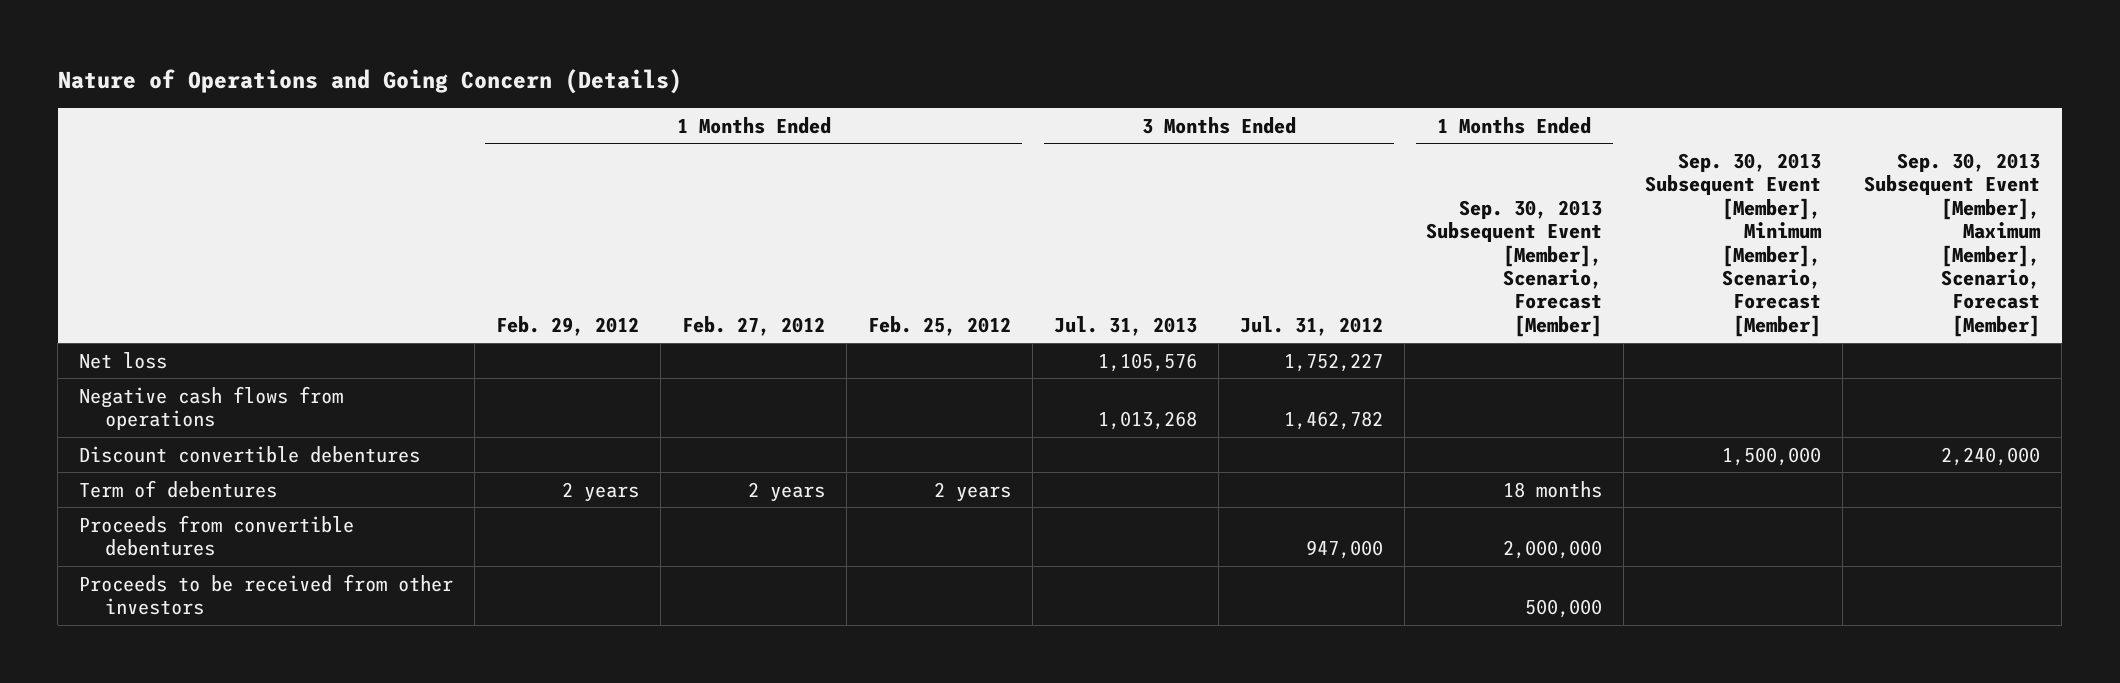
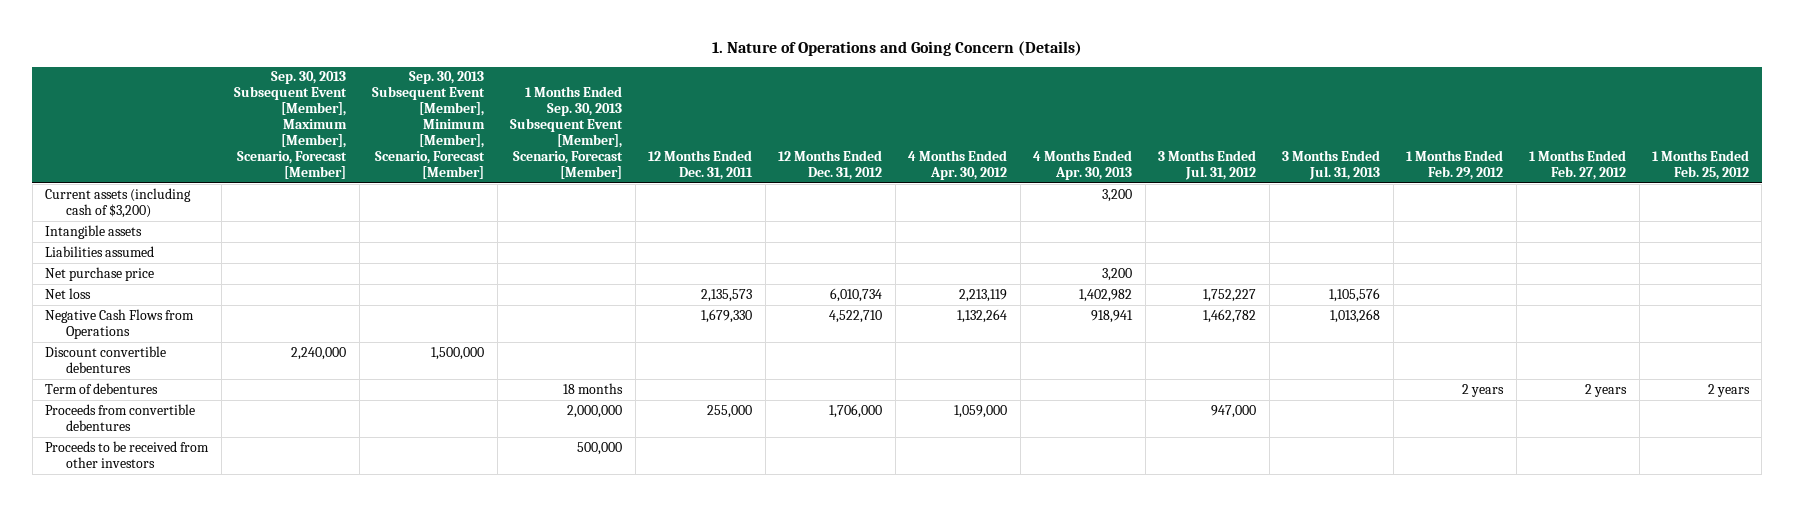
[57,69,682,95] Nature of Operations and Going Concern (Details) -> [712,41,1083,57] 1. Nature of Operations and Going Concern (Details)
none -> [648,150,754,180] 12 Months Ended Dec. 31, 2011
none -> [778,150,883,180] 12 Months Ended Dec. 31, 2012
none -> [908,150,1008,180] 4 Months Ended Apr. 30, 2012
none -> [1033,150,1133,180] 4 Months Ended Apr. 30, 2013
none -> [45,187,192,218] Current assets (including cash of $3,200)
none -> [45,224,143,239] Intangible assets
none -> [45,245,155,257] Liabilities assumed
none -> [45,266,155,281] Net purchase price
[79,385,344,430] Negative cash flows from operations -> [45,308,195,339] Negative Cash Flows from Operations

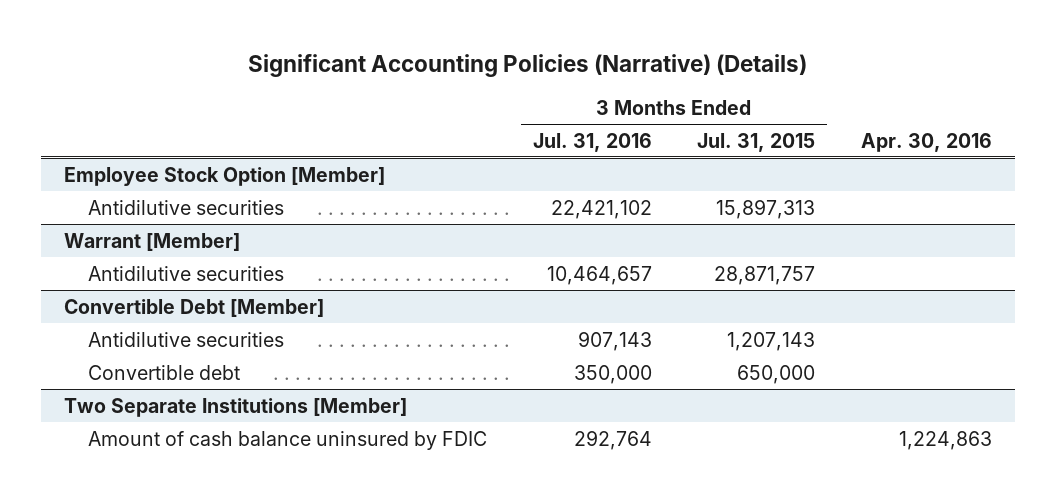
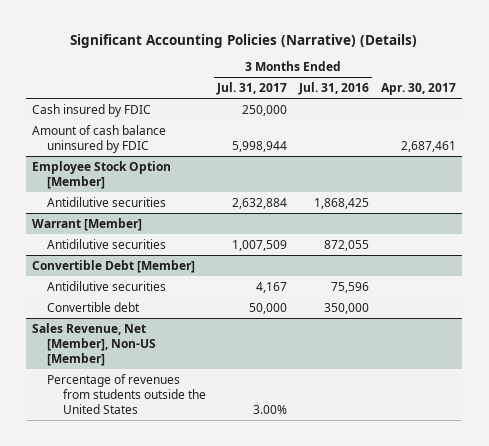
[697,132,816,152] Jul. 31, 2015 -> none
[860,132,992,152] Apr. 30, 2016 -> none
none -> [216,82,288,96] Jul. 31, 2017
none -> [381,83,457,96] Apr. 30, 2017
none -> [32,103,152,117] Cash insured by FDIC
none -> [32,124,167,153] Amount of cash balance uninsured by FDIC
[550,199,652,219] 22,421,102 -> [314,197,370,209] 1,868,425
[546,265,652,285] 10,464,657 -> [324,239,370,251] 872,055
[577,330,652,351] 907,143 -> [331,281,370,293] 75,596
[64,397,408,417] Two Separate Institutions [Member] -> none
[87,430,487,450] Amount of cash balance uninsured by FDIC -> none
none -> [32,322,157,366] Sales Revenue, Net [Member], Non-US [Member]
none -> [47,373,206,414] Percentage of revenues from students outside the United States

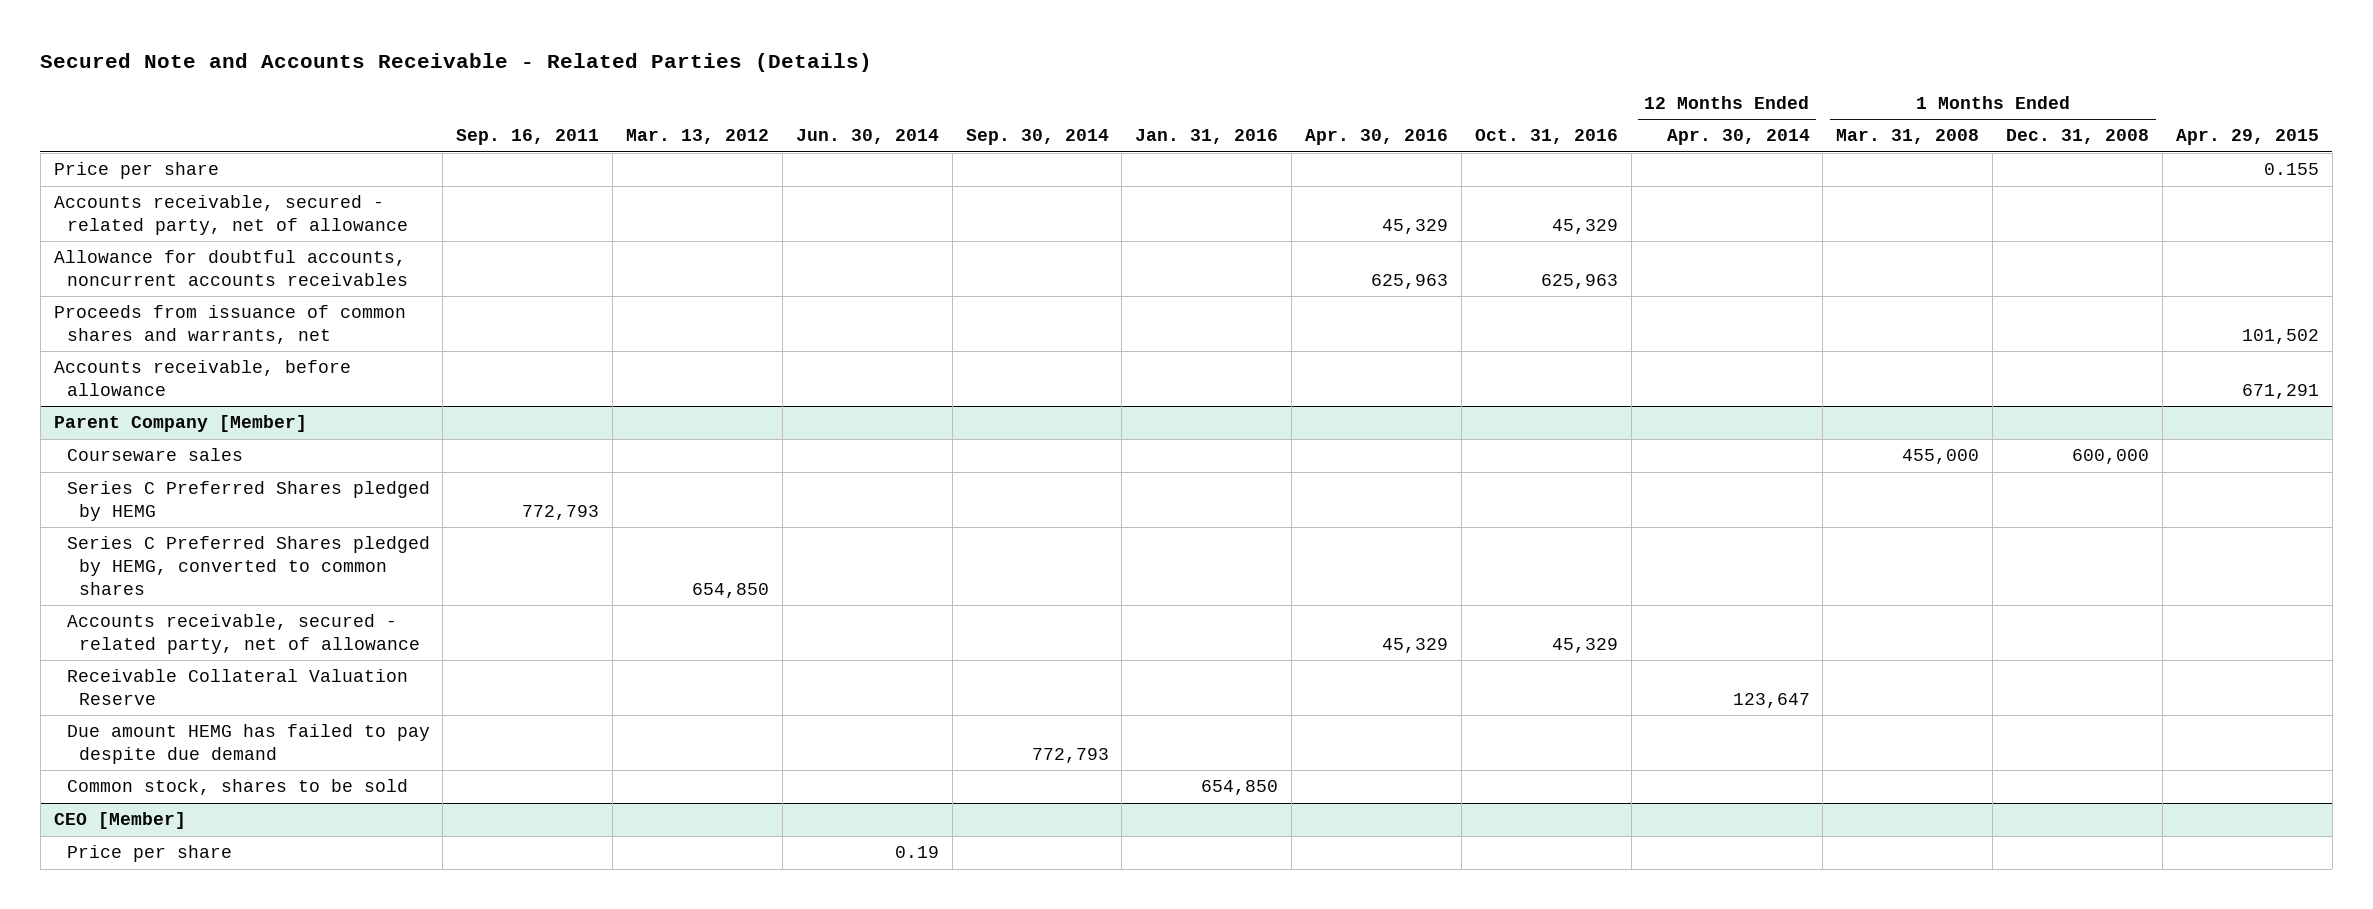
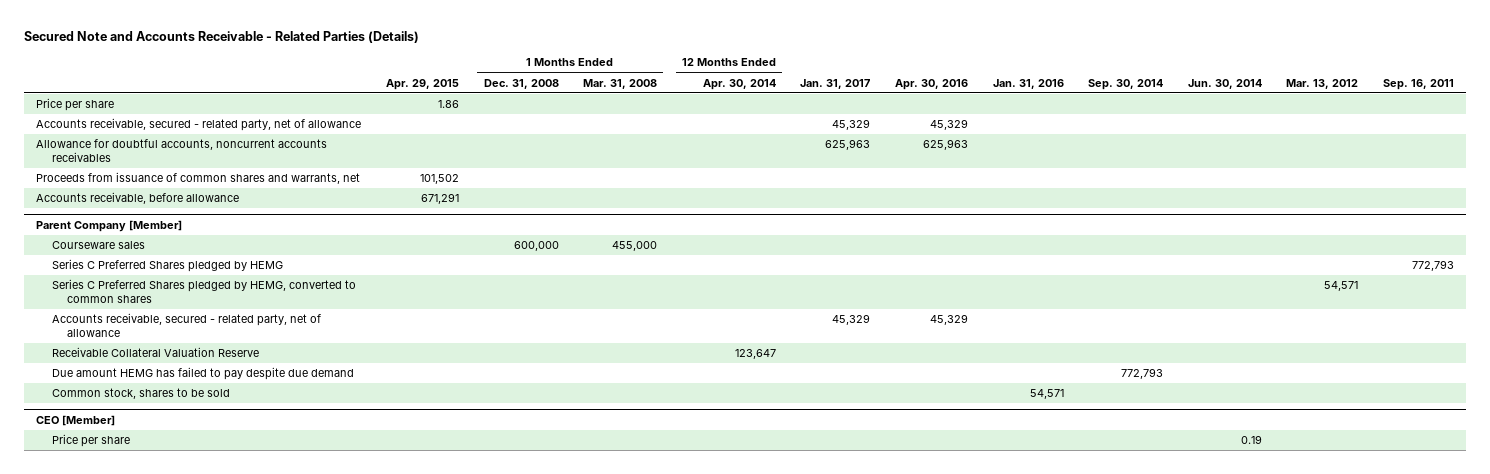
[1474,129,1618,145] Oct. 31, 2016 -> none
none -> [800,78,871,89] Jan. 31, 2017
[2263,163,2319,176] 0.155 -> [438,100,460,109] 1.86
[692,582,770,598] 654,850 -> [1324,281,1359,292] 54,571
[1201,780,1279,796] 654,850 -> [1029,389,1064,400] 54,571

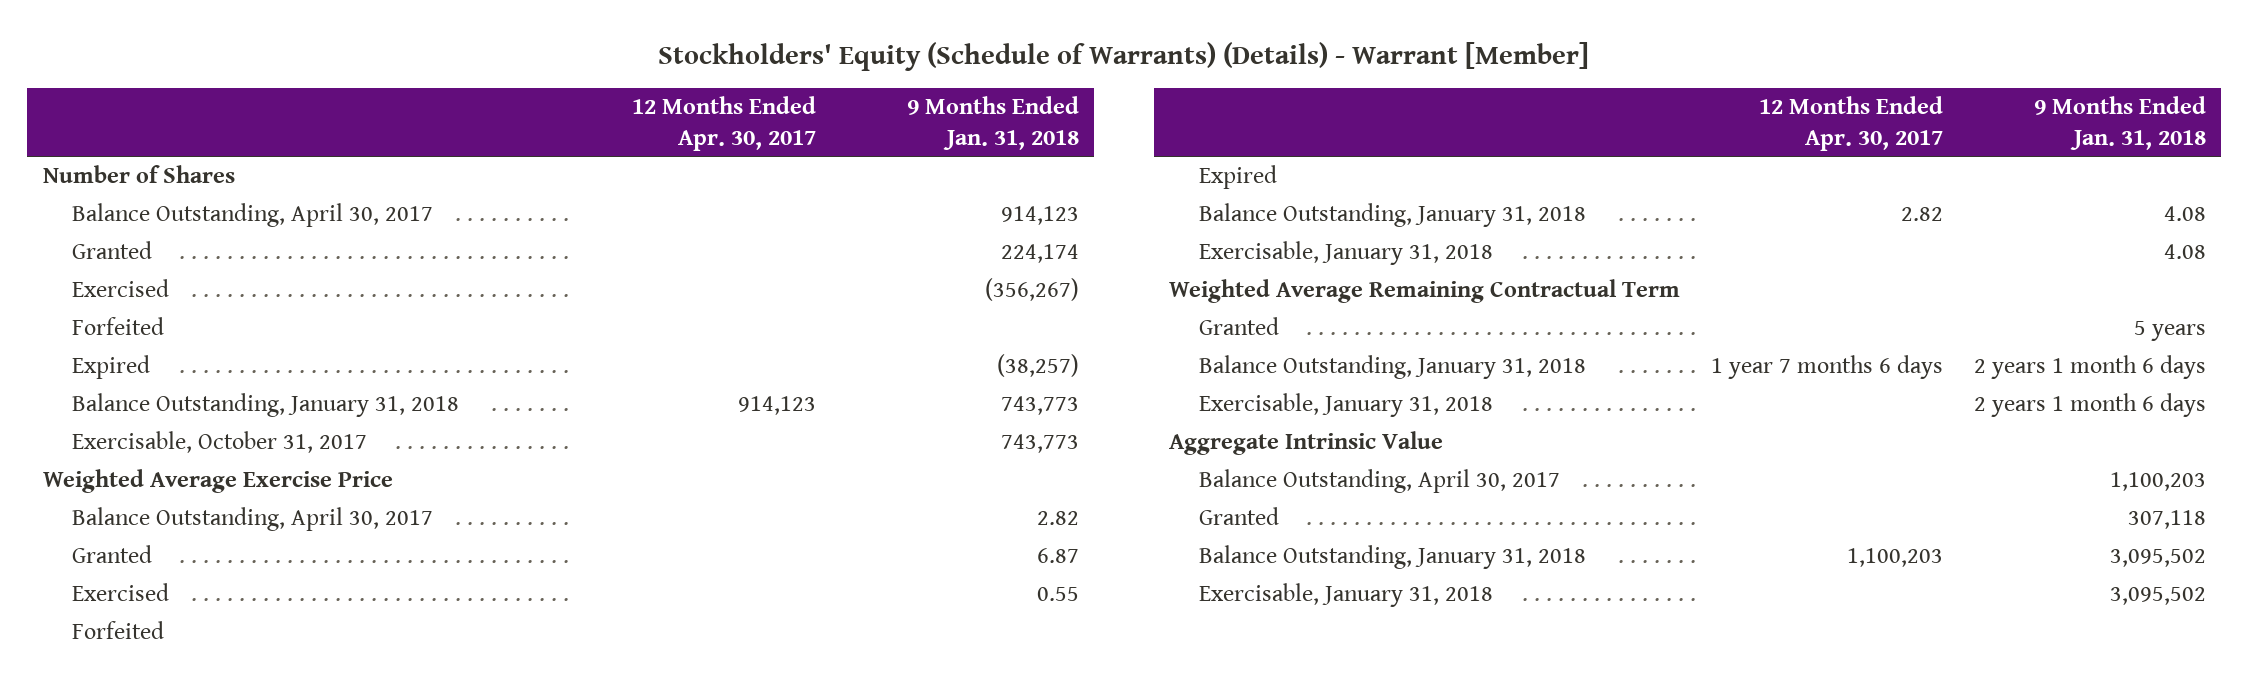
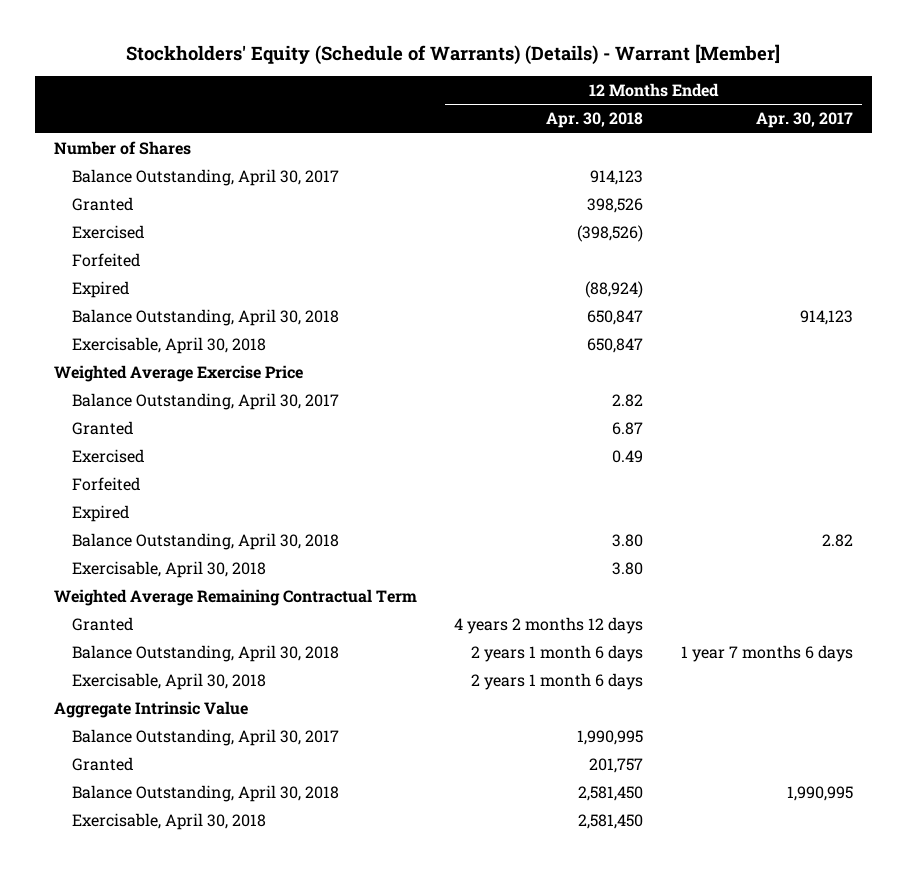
[907,96,1080,150] 9 Months Ended Jan. 31, 2018 -> none
none -> [546,112,644,129] Apr. 30, 2018
[71,393,459,418] Balance Outstanding, January 31, 2018 -> [72,308,340,326] Balance Outstanding, April 30, 2018
[71,431,367,454] Exercisable, October 31, 2017 -> [72,336,267,354] Exercisable, April 30, 2018
[1198,203,1586,228] Balance Outstanding, January 31, 2018 -> [72,532,340,550] Balance Outstanding, April 30, 2018
[1198,241,1493,266] Exercisable, January 31, 2018 -> [72,560,267,578] Exercisable, April 30, 2018
[1198,355,1586,380] Balance Outstanding, January 31, 2018 -> [72,644,340,662] Balance Outstanding, April 30, 2018
[1198,393,1493,418] Exercisable, January 31, 2018 -> [72,672,267,690] Exercisable, April 30, 2018
[1198,545,1586,570] Balance Outstanding, January 31, 2018 -> [72,784,340,802] Balance Outstanding, April 30, 2018
[1847,548,1944,568] 1,100,203 -> [787,785,854,801] 1,990,995
[1198,583,1493,608] Exercisable, January 31, 2018 -> [72,812,267,830] Exercisable, April 30, 2018

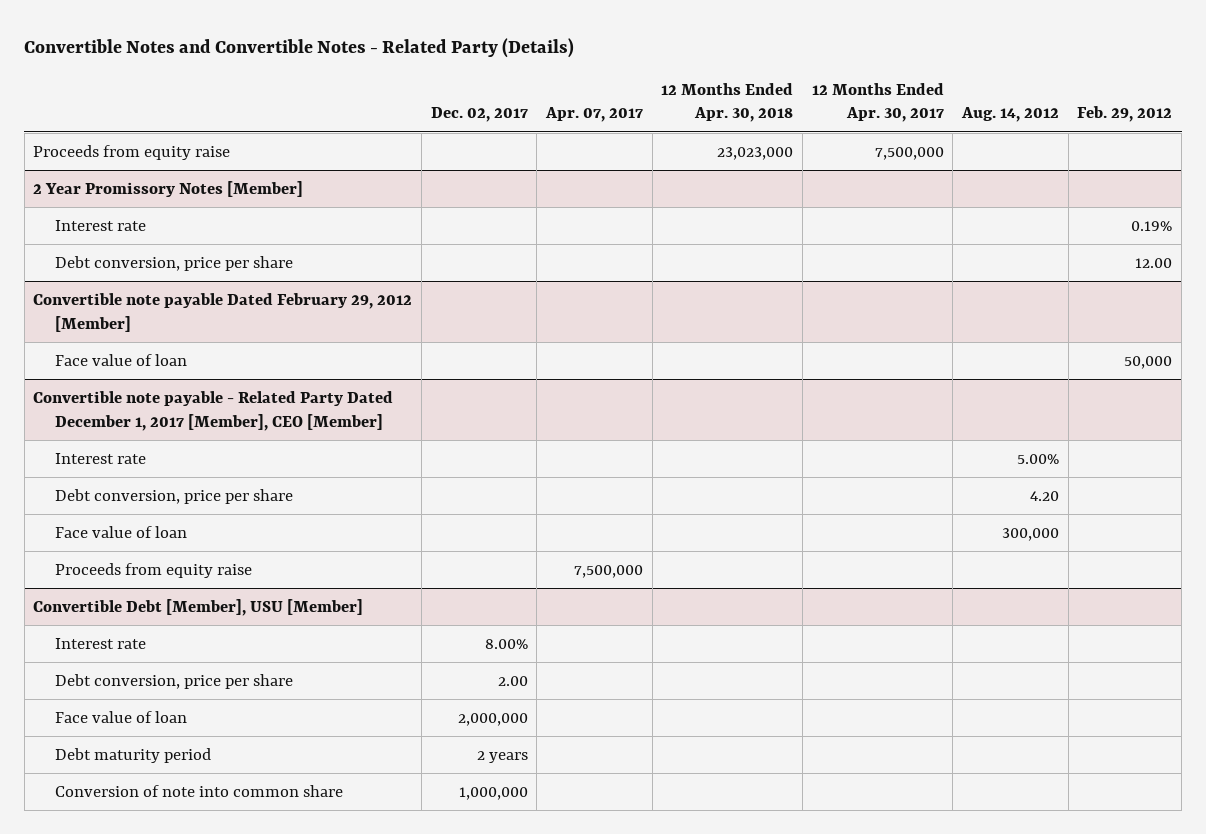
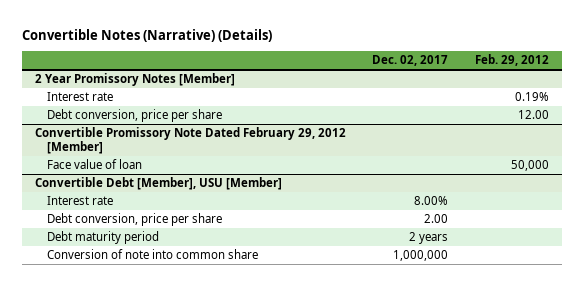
[24,37,575,58] Convertible Notes and Convertible Notes - Related Party (Details) -> [22,28,273,42] Convertible Notes (Narrative) (Details)
[544,107,643,123] Apr. 07, 2017 -> none
[661,82,794,123] 12 Months Ended Apr. 30, 2018 -> none
[811,82,944,123] 12 Months Ended Apr. 30, 2017 -> none
[961,107,1060,123] Aug. 14, 2012 -> none
[33,144,231,160] Proceeds from equity raise -> none
[33,292,413,332] Convertible note payable Dated February 29, 2012 [Member] -> [35,127,347,155] Convertible Promissory Note Dated February 29, 2012 [Member]
[33,390,394,431] Convertible note payable - Related Party Dated December 1, 2017 [Member], CEO [Member] -> none
[54,452,146,464] Interest rate -> none
[54,488,293,504] Debt conversion, price per share -> none
[54,525,187,538] Face value of loan -> none
[54,562,252,578] Proceeds from equity raise -> none
[54,710,187,723] Face value of loan -> none

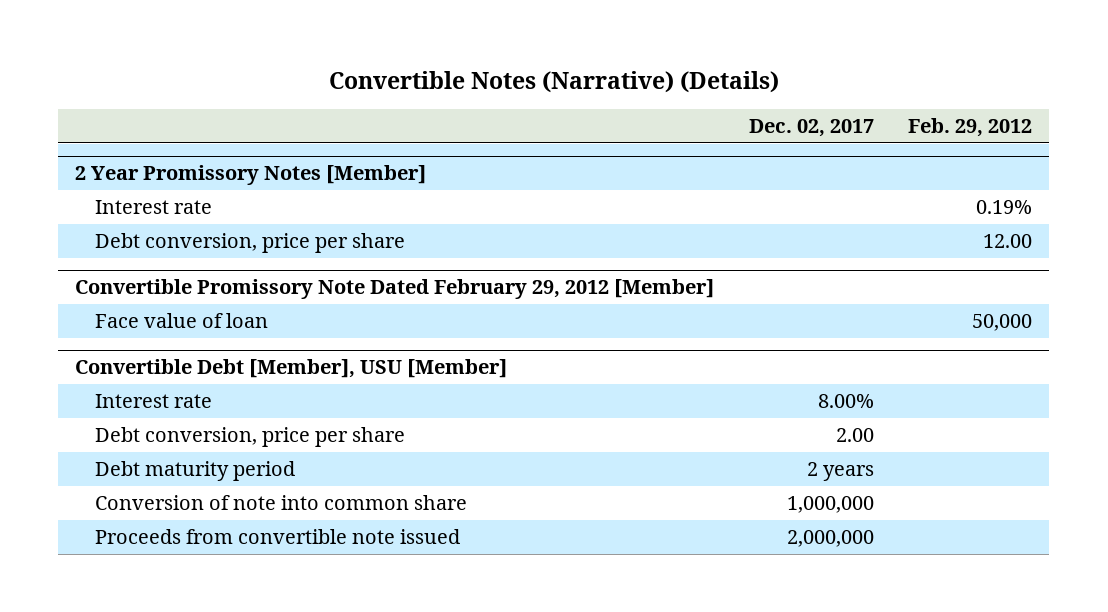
none -> [94,528,460,544] Proceeds from convertible note issued

